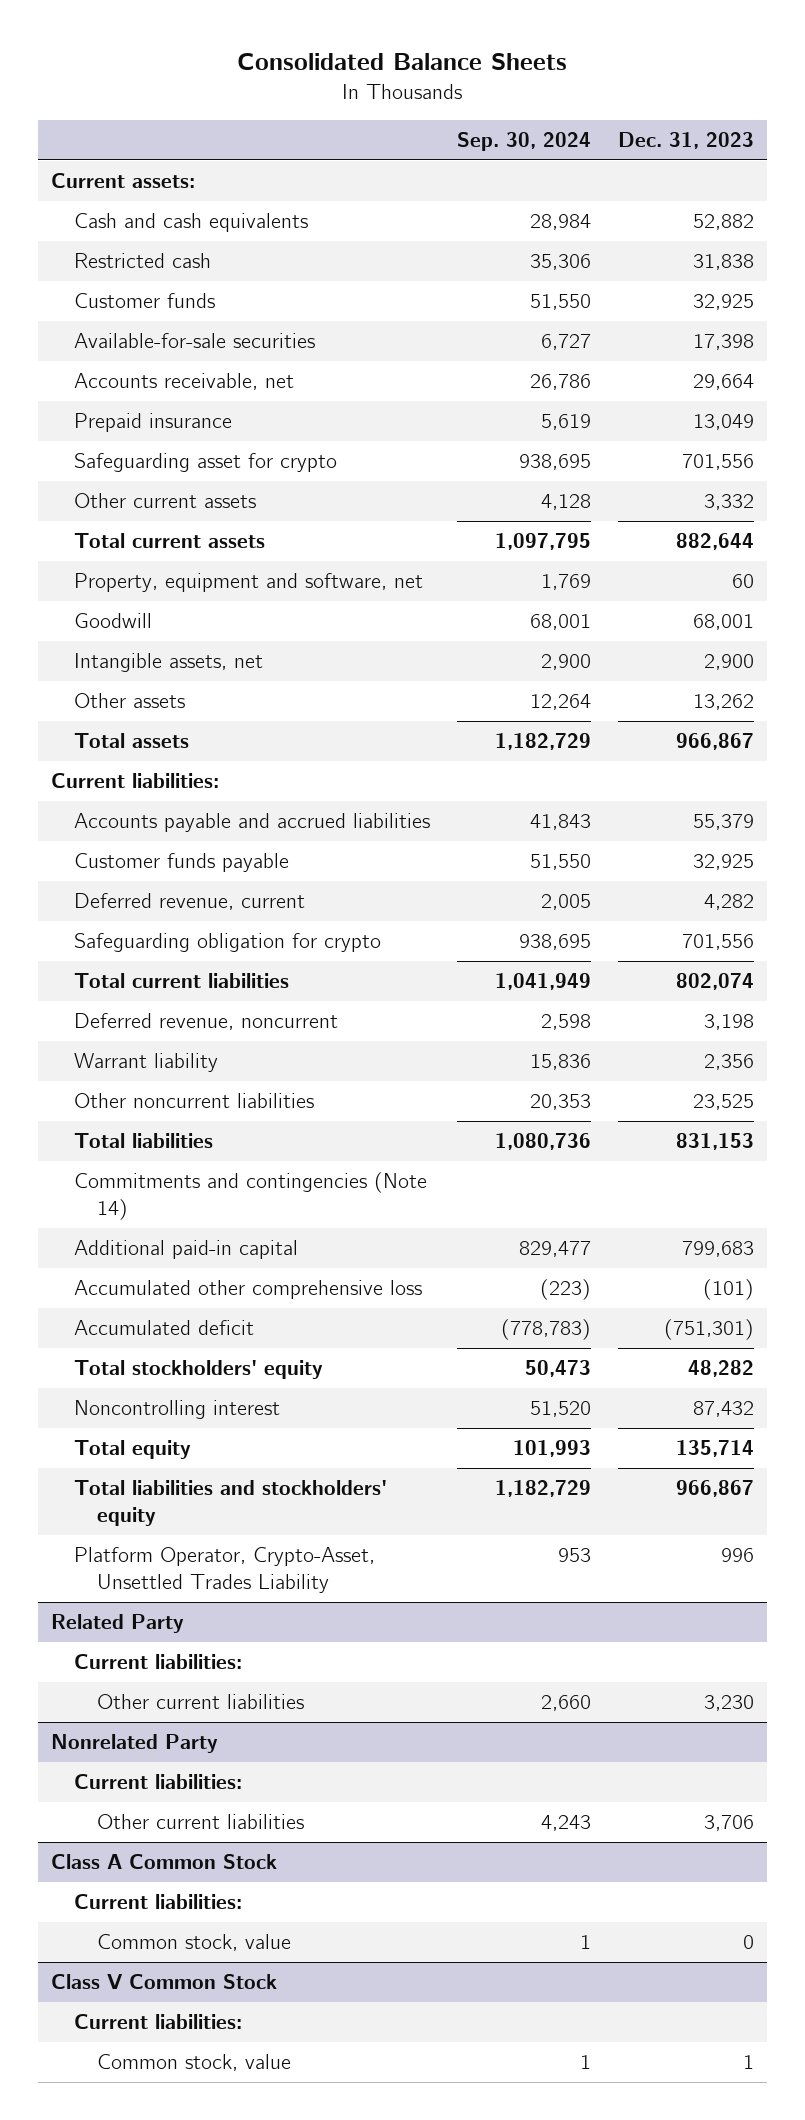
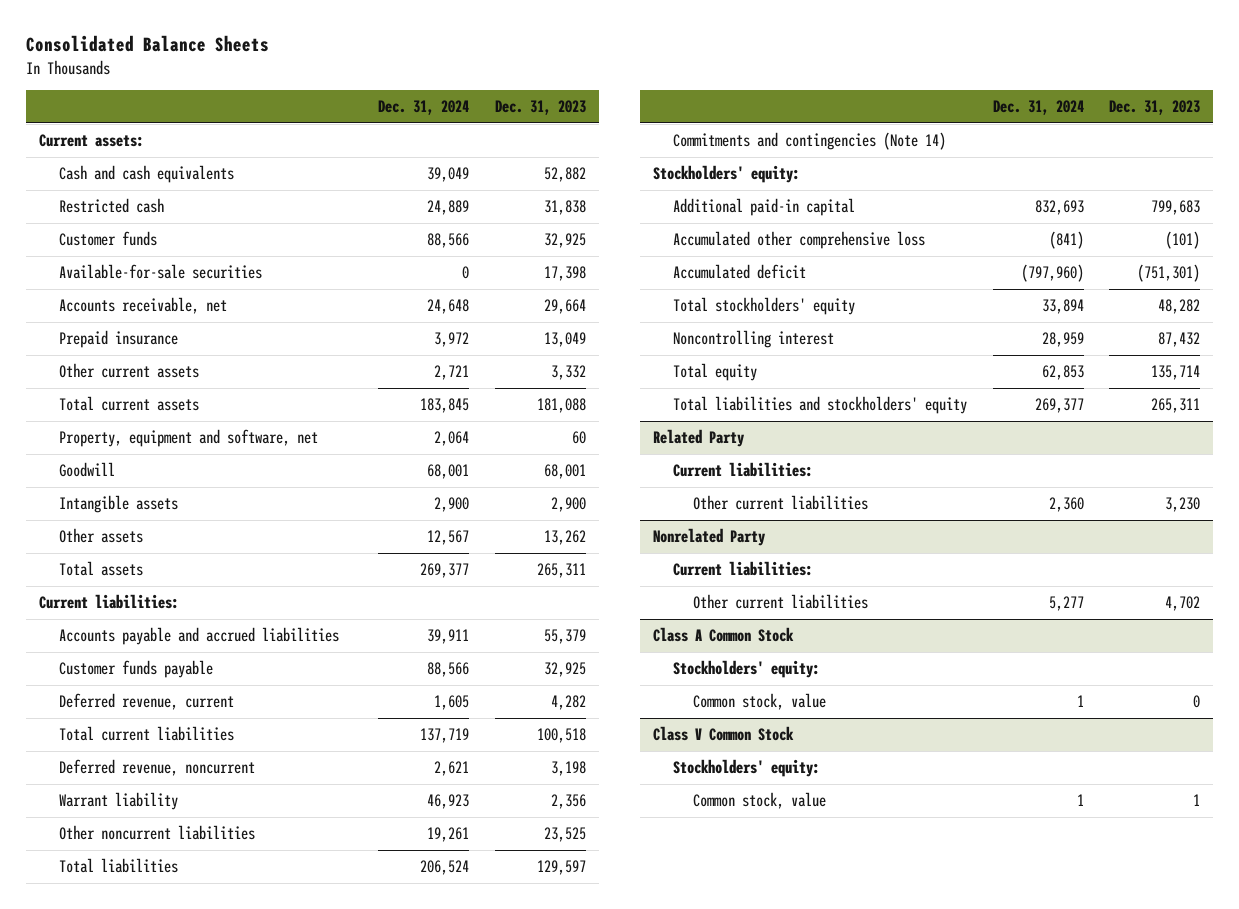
[456,132,591,152] Sep. 30, 2024 -> none
none -> [378,100,470,116] Dec. 31, 2024
[74,453,338,473] Safeguarding asset for crypto -> none
[675,533,754,551] 882,644 -> [537,398,587,414] 181,088
[74,653,264,673] Intangible assets, net -> [58,495,178,514] Intangible assets
[675,733,754,751] 966,867 -> [537,563,587,579] 265,311
[74,933,382,953] Safeguarding obligation for crypto -> none
[675,973,754,991] 802,074 -> [537,728,587,744] 100,518
[675,1133,754,1151] 831,153 -> [537,860,587,876] 129,597
none -> [653,165,801,184] Stockholders' equity:
[74,1547,376,1594] Platform Operator, Crypto-Asset, Unsettled Trades Liability -> none
[675,1480,754,1498] 966,867 -> [1151,398,1201,414] 265,311
[703,1815,754,1832] 3,706 -> [1165,596,1201,612] 4,702
[74,1894,243,1910] Current liabilities: -> none
none -> [672,660,820,679] Stockholders' equity:
[74,2014,243,2030] Current liabilities: -> none
none -> [672,759,820,778] Stockholders' equity:

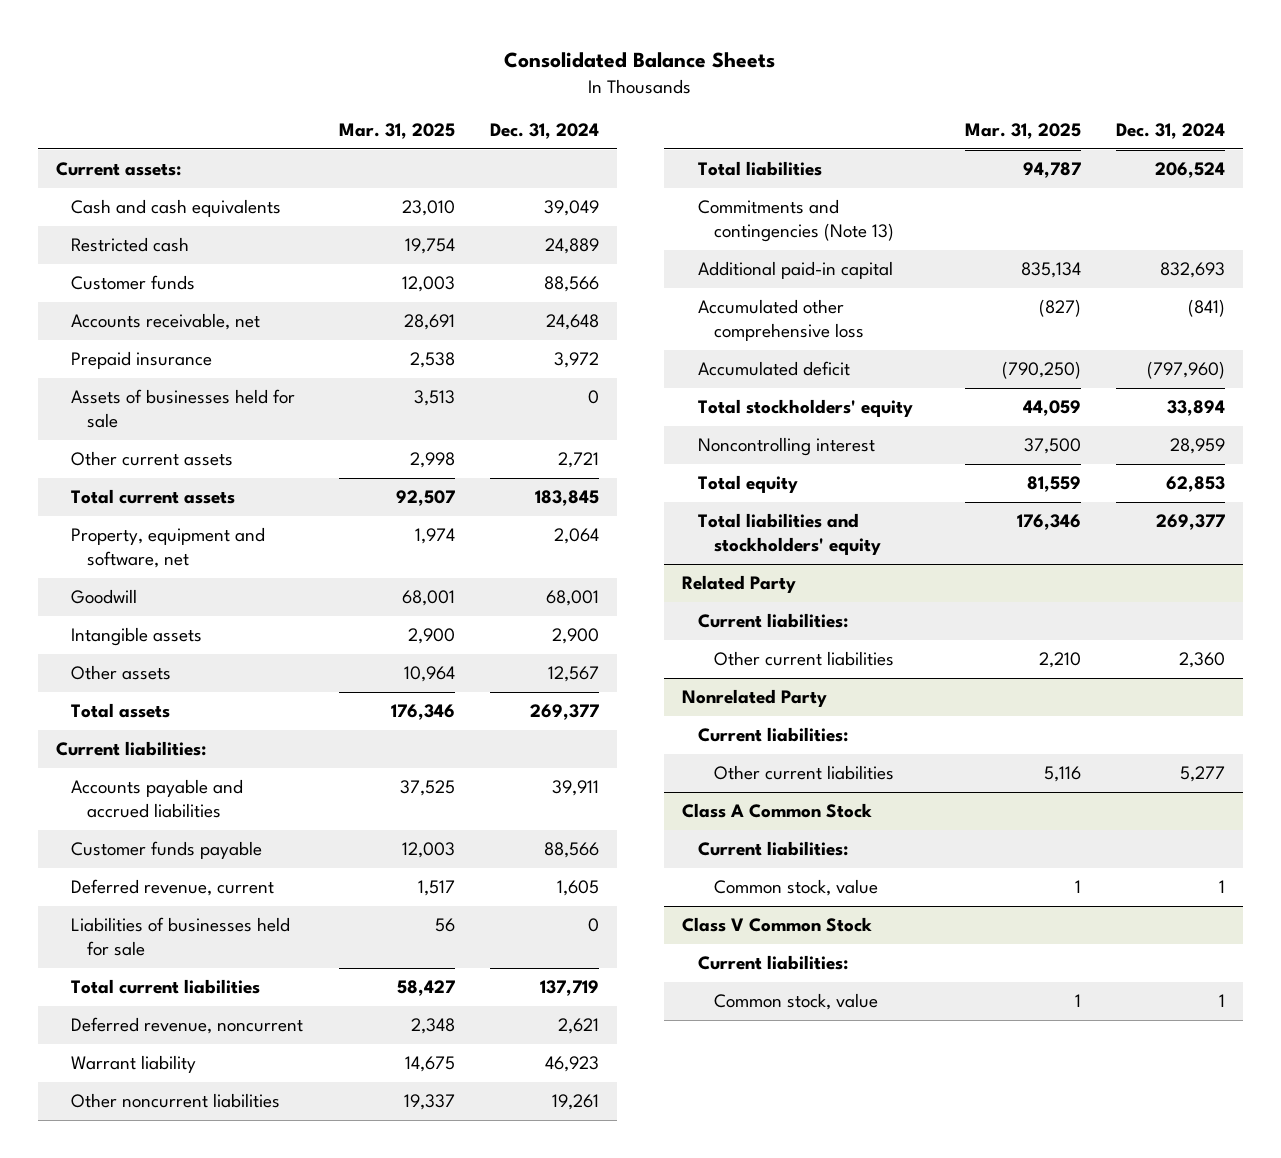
[495,100,587,116] Dec. 31, 2023 -> none
none -> [338,123,455,140] Mar. 31, 2025
[58,264,262,280] Available-for-sale securities -> none
none -> [71,388,296,429] Assets of businesses held for sale
none -> [71,916,291,957] Liabilities of businesses held for sale
[653,165,801,184] Stockholders' equity: -> none
[672,132,946,151] Commitments and contingencies (Note 14) -> [697,198,894,243] Commitments and contingencies (Note 13)
[672,660,820,679] Stockholders' equity: -> none
none -> [697,840,848,856] Current liabilities:
[672,759,820,778] Stockholders' equity: -> none
none -> [697,954,848,970] Current liabilities:

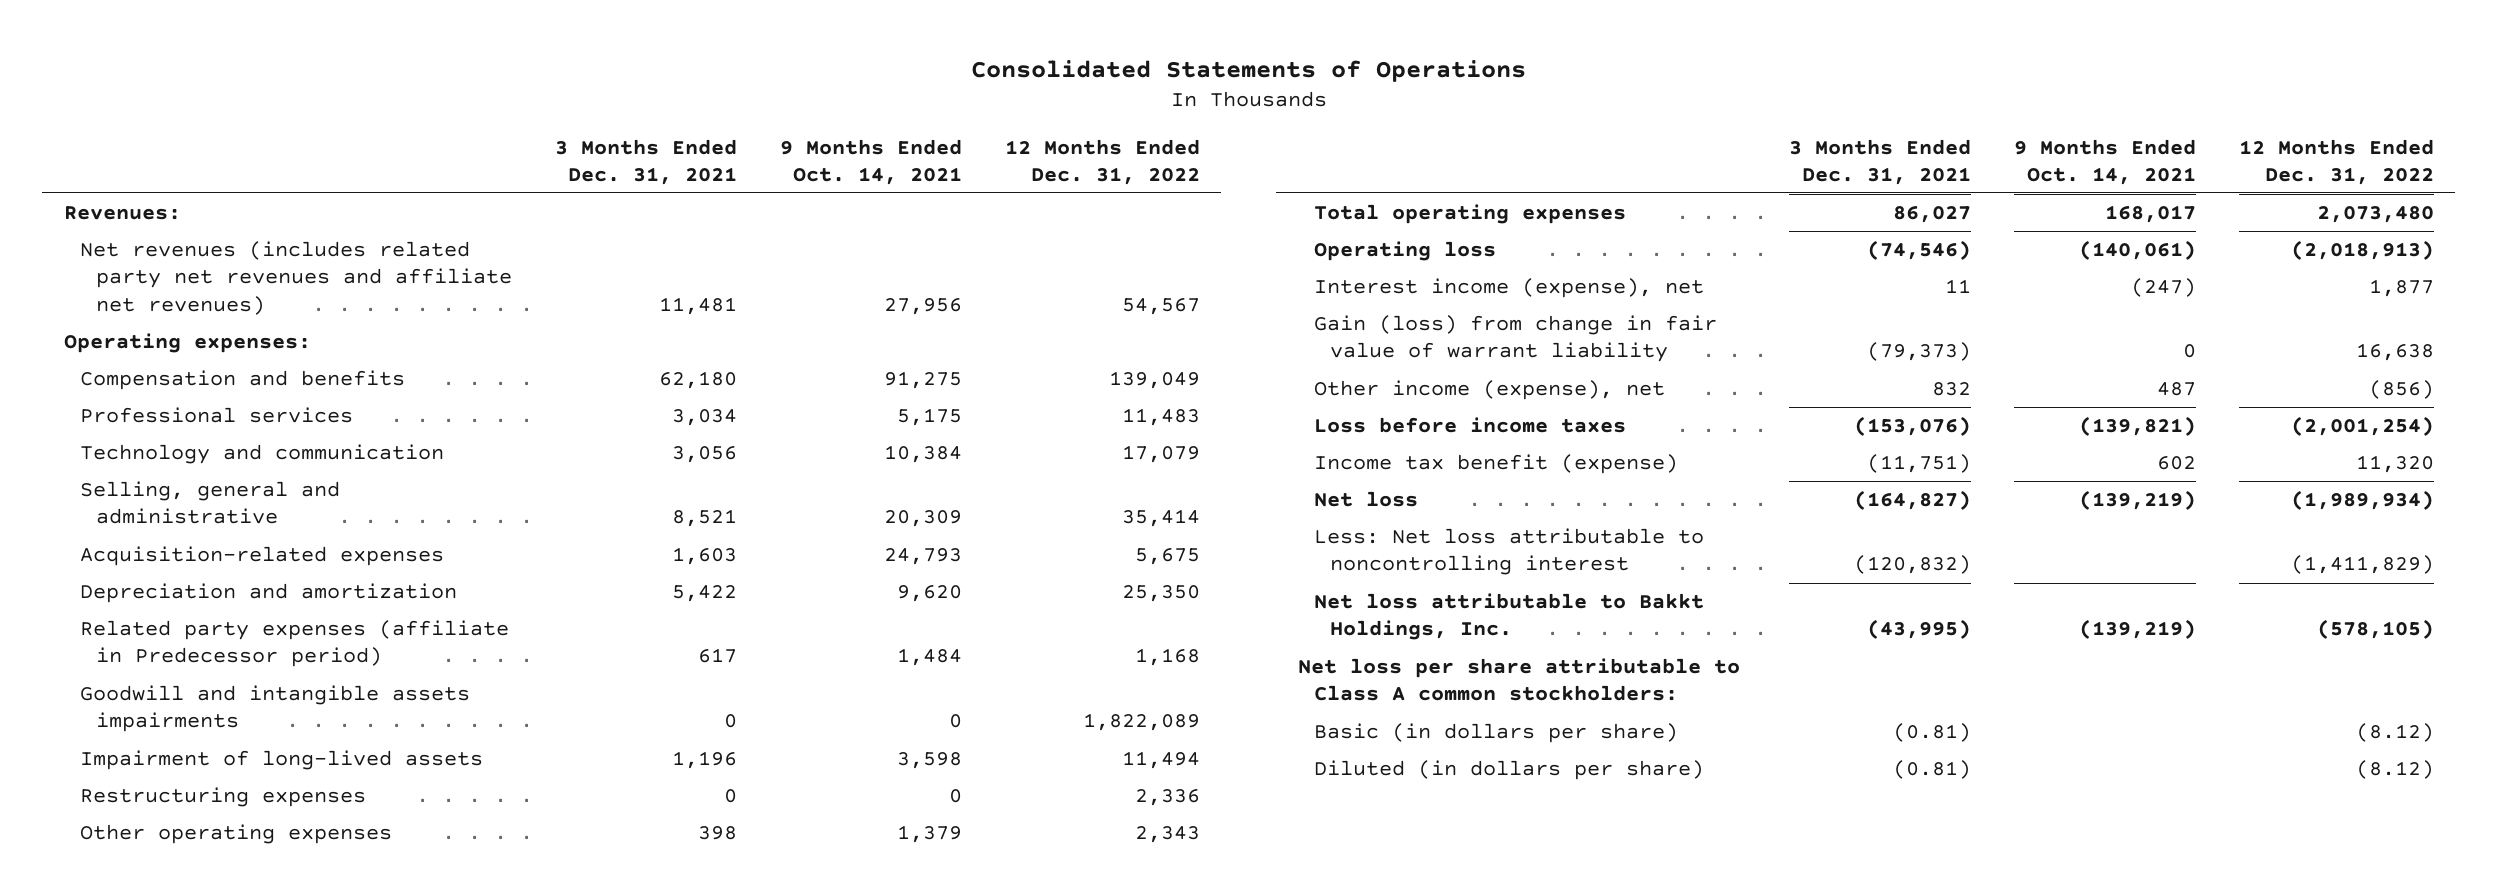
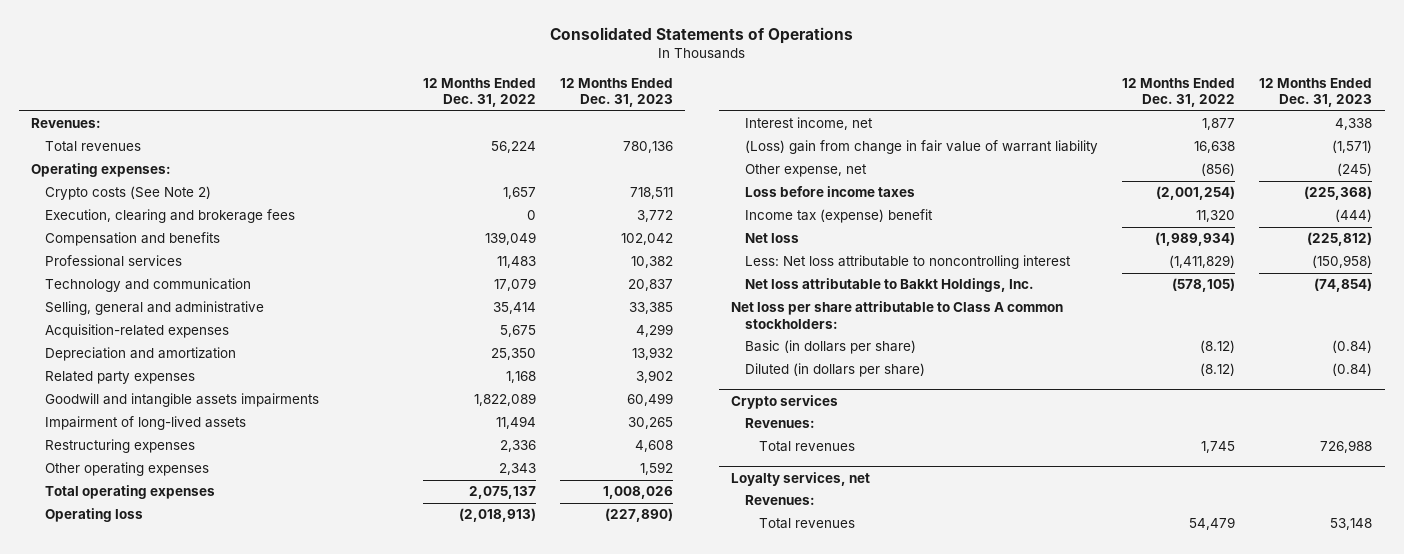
[554,138,737,185] 3 Months Ended Dec. 31, 2021 -> none
[779,138,962,185] 9 Months Ended Oct. 14, 2021 -> none
none -> [560,77,674,108] 12 Months Ended Dec. 31, 2023
[79,241,512,315] Net revenues (includes related party net revenues and affiliate net revenues) -> none
none -> [45,141,142,153] Total revenues
none -> [45,186,212,201] Crypto costs (See Note 2)
none -> [45,209,296,224] Execution, clearing and brokerage fees
[79,620,509,668] Related party expenses (affiliate in Predecessor period) -> [45,371,196,385] Related party expenses
[2316,206,2434,224] 2,073,480 -> [468,486,536,500] 2,075,137
[1313,278,1704,299] Interest income (expense), net -> [744,117,873,131] Interest income, net
[1313,315,1717,363] Gain (loss) from change in fair value of warrant liability -> [744,140,1098,155] (Loss) gain from change in fair value of warrant liability
[1313,380,1665,401] Other income (expense), net -> [744,164,867,178] Other expense, net
[1313,454,1678,475] Income tax benefit (expense) -> [744,209,933,224] Income tax (expense) benefit
none -> [730,394,838,409] Crypto services
none -> [744,418,815,429] Revenues:
none -> [758,441,855,453] Total revenues
none -> [730,471,870,486] Loyalty services, net
none -> [744,495,815,506] Revenues:
none -> [758,518,855,530] Total revenues

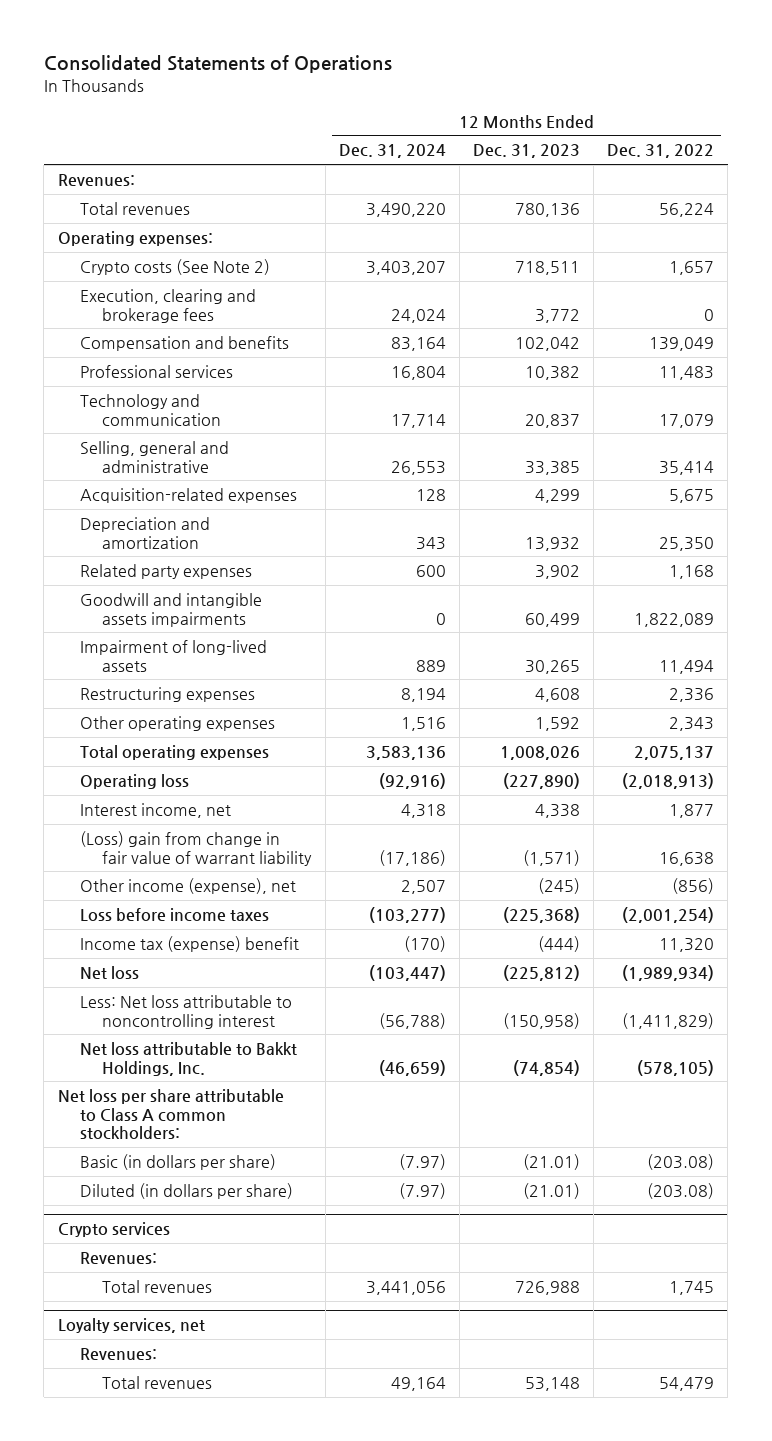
none -> [338,144,446,159] Dec. 31, 2024
[744,164,867,178] Other expense, net -> [80,878,297,895] Other income (expense), net
[1200,340,1236,354] (8.12) -> [647,1154,715,1171] (203.08)
[1332,340,1373,354] (0.84) -> [523,1154,581,1171] (21.01)
[1200,363,1236,377] (8.12) -> [647,1183,715,1200] (203.08)
[1332,363,1373,377] (0.84) -> [523,1183,581,1200] (21.01)

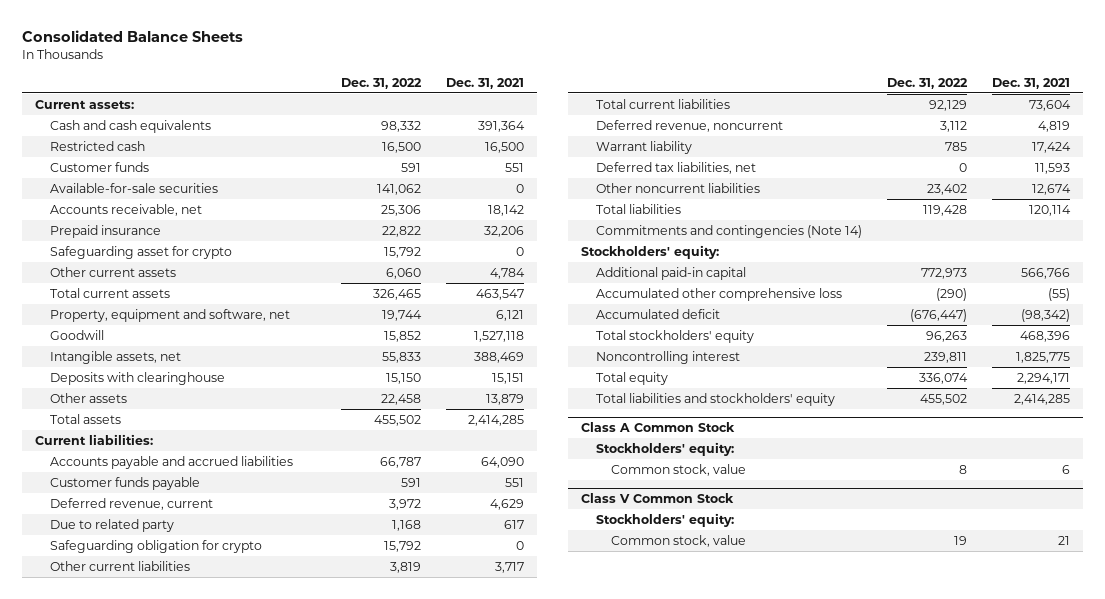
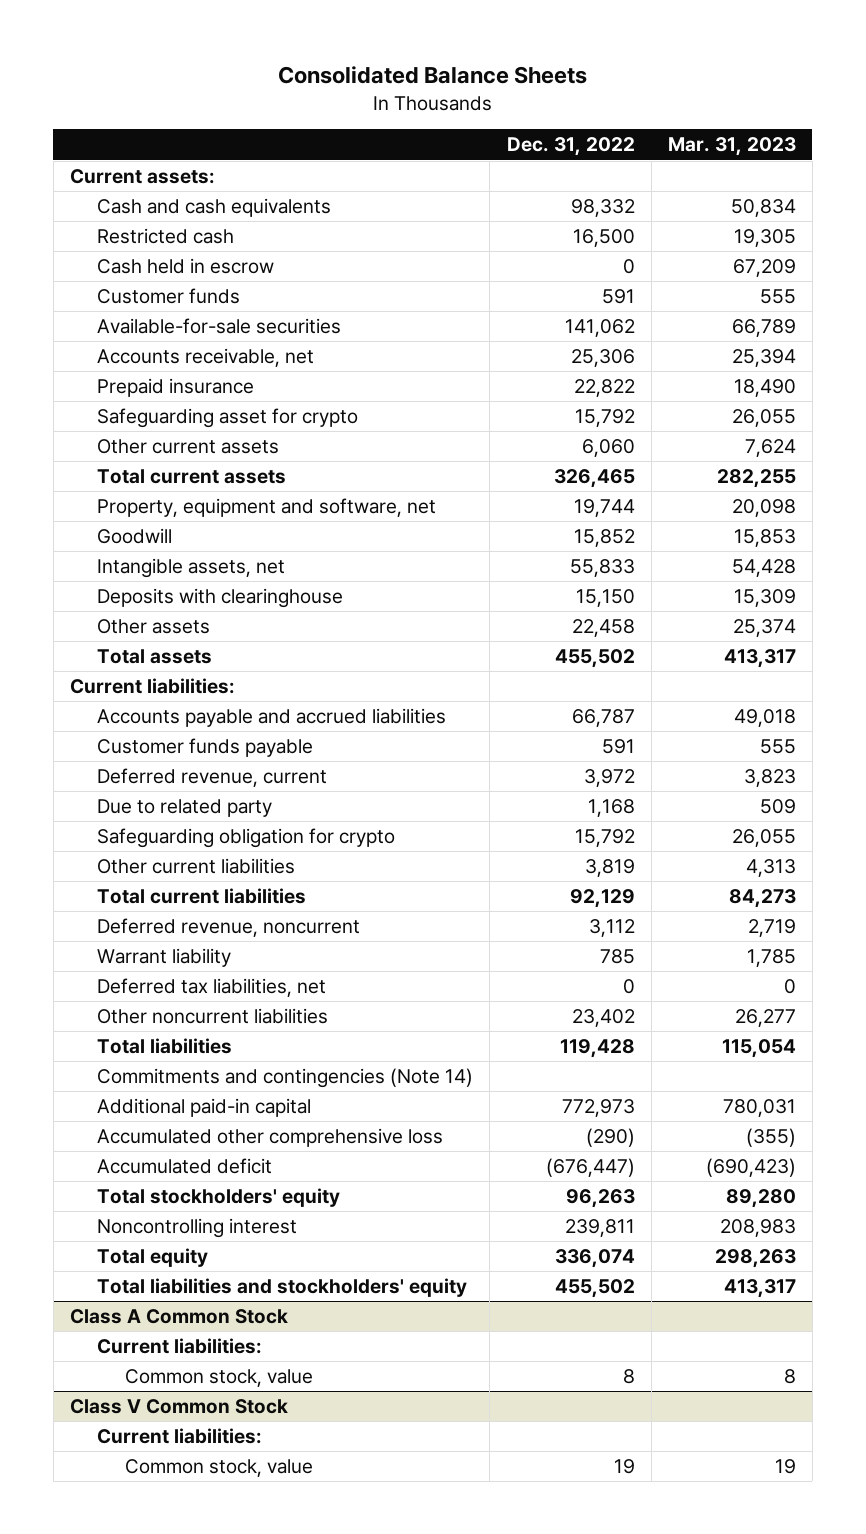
[446,77,525,89] Dec. 31, 2021 -> none
none -> [667,137,796,157] Mar. 31, 2023
none -> [97,258,275,275] Cash held in escrow
[580,244,719,259] Stockholders' equity: -> none
[596,441,735,456] Stockholders' equity: -> none
none -> [97,1338,263,1355] Current liabilities:
[596,512,735,527] Stockholders' equity: -> none
none -> [97,1428,263,1445] Current liabilities:

